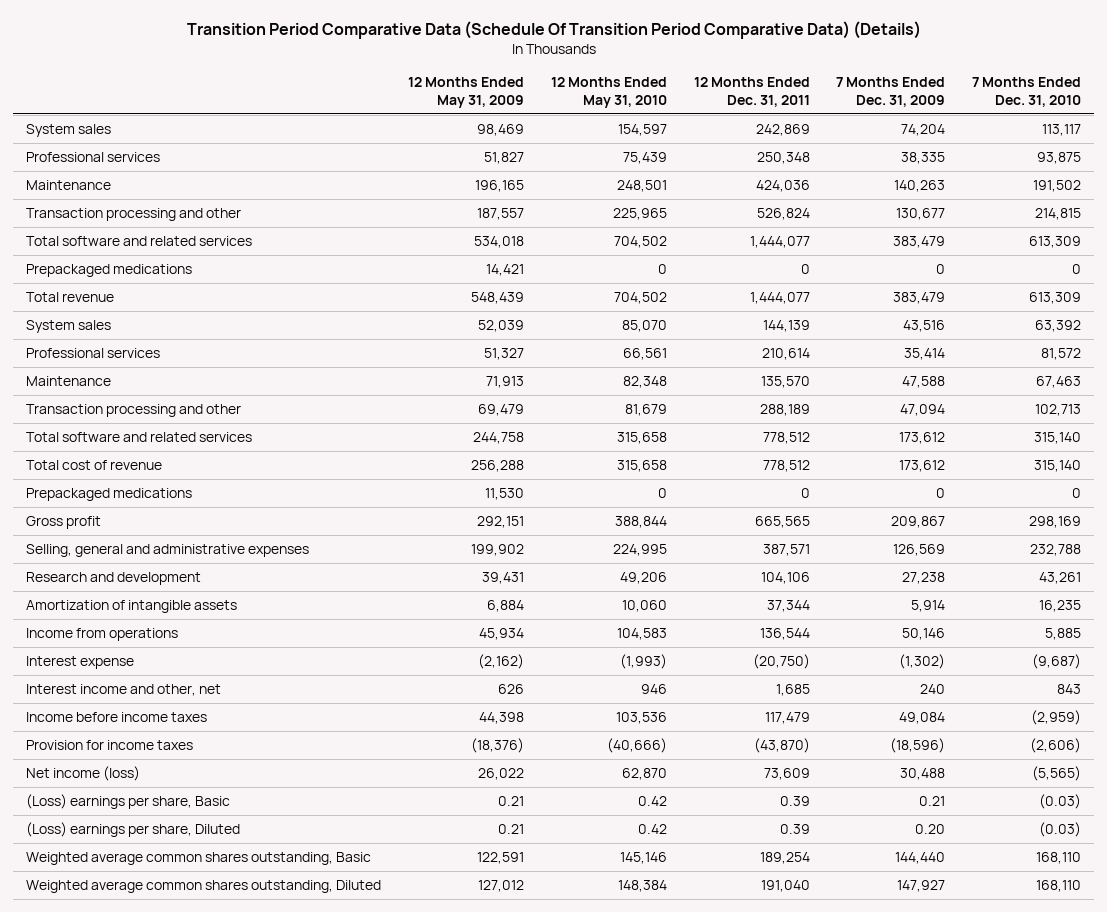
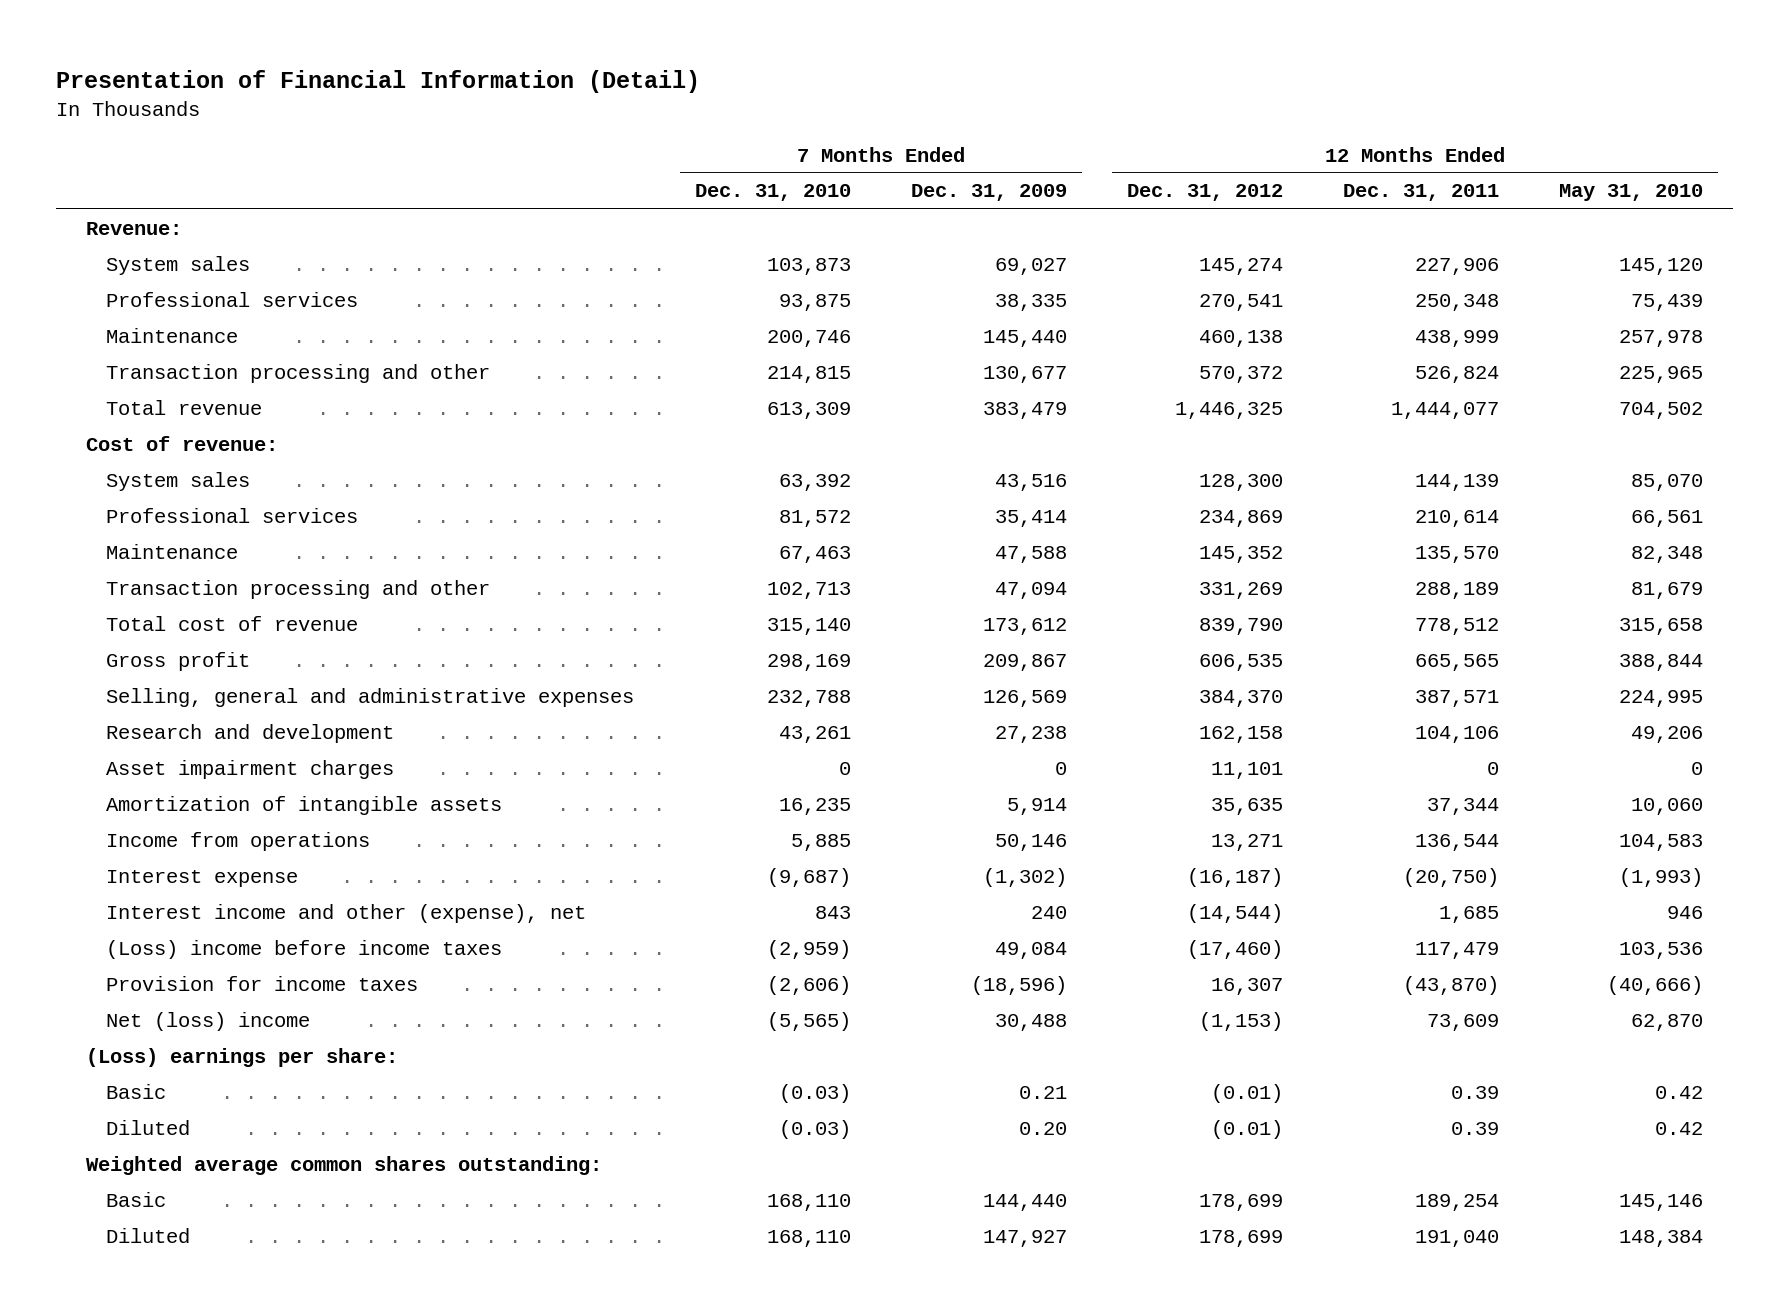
[186,20,921,39] Transition Period Comparative Data (Schedule Of Transition Period Comparative Data) (Details) -> [56,70,701,94] Presentation of Financial Information (Detail)
[408,77,525,108] 12 Months Ended May 31, 2009 -> none
none -> [1126,184,1283,202] Dec. 31, 2012
none -> [86,221,183,235] Revenue:
[617,124,667,137] 154,597 -> [1619,257,1704,275] 145,120
[755,124,810,137] 242,869 -> [1414,257,1499,275] 227,906
[901,124,946,137] 74,204 -> [994,257,1067,275] 69,027
[1041,124,1081,137] 113,117 -> [766,257,851,275] 103,873
[616,180,667,193] 248,501 -> [1619,329,1704,347] 257,978
[755,180,810,193] 424,036 -> [1414,329,1499,347] 438,999
[894,180,946,193] 140,263 -> [982,329,1067,347] 145,440
[1032,180,1081,193] 191,502 -> [766,329,851,347] 200,746
[26,236,253,247] Total software and related services -> none
[26,264,193,278] Prepackaged medications -> none
none -> [86,435,279,451] Cost of revenue:
[26,432,253,443] Total software and related services -> none
[26,488,193,502] Prepackaged medications -> none
none -> [106,759,395,779] Asset impairment charges
[26,684,222,697] Interest income and other, net -> [106,903,587,923] Interest income and other (expense), net
[26,712,208,723] Income before income taxes -> [106,939,503,959] (Loss) income before income taxes
[26,766,141,782] Net income (loss) -> [106,1011,311,1031] Net (loss) income
none -> [86,1047,399,1067] (Loss) earnings per share:
[26,794,231,810] (Loss) earnings per share, Basic -> [106,1083,167,1099] Basic
[26,822,241,838] (Loss) earnings per share, Diluted -> [106,1119,191,1135] Diluted
none -> [86,1155,603,1175] Weighted average common shares outstanding:
[26,852,372,866] Weighted average common shares outstanding, Basic -> [106,1191,167,1207] Basic
[26,880,382,894] Weighted average common shares outstanding, Diluted -> [106,1227,191,1243] Diluted

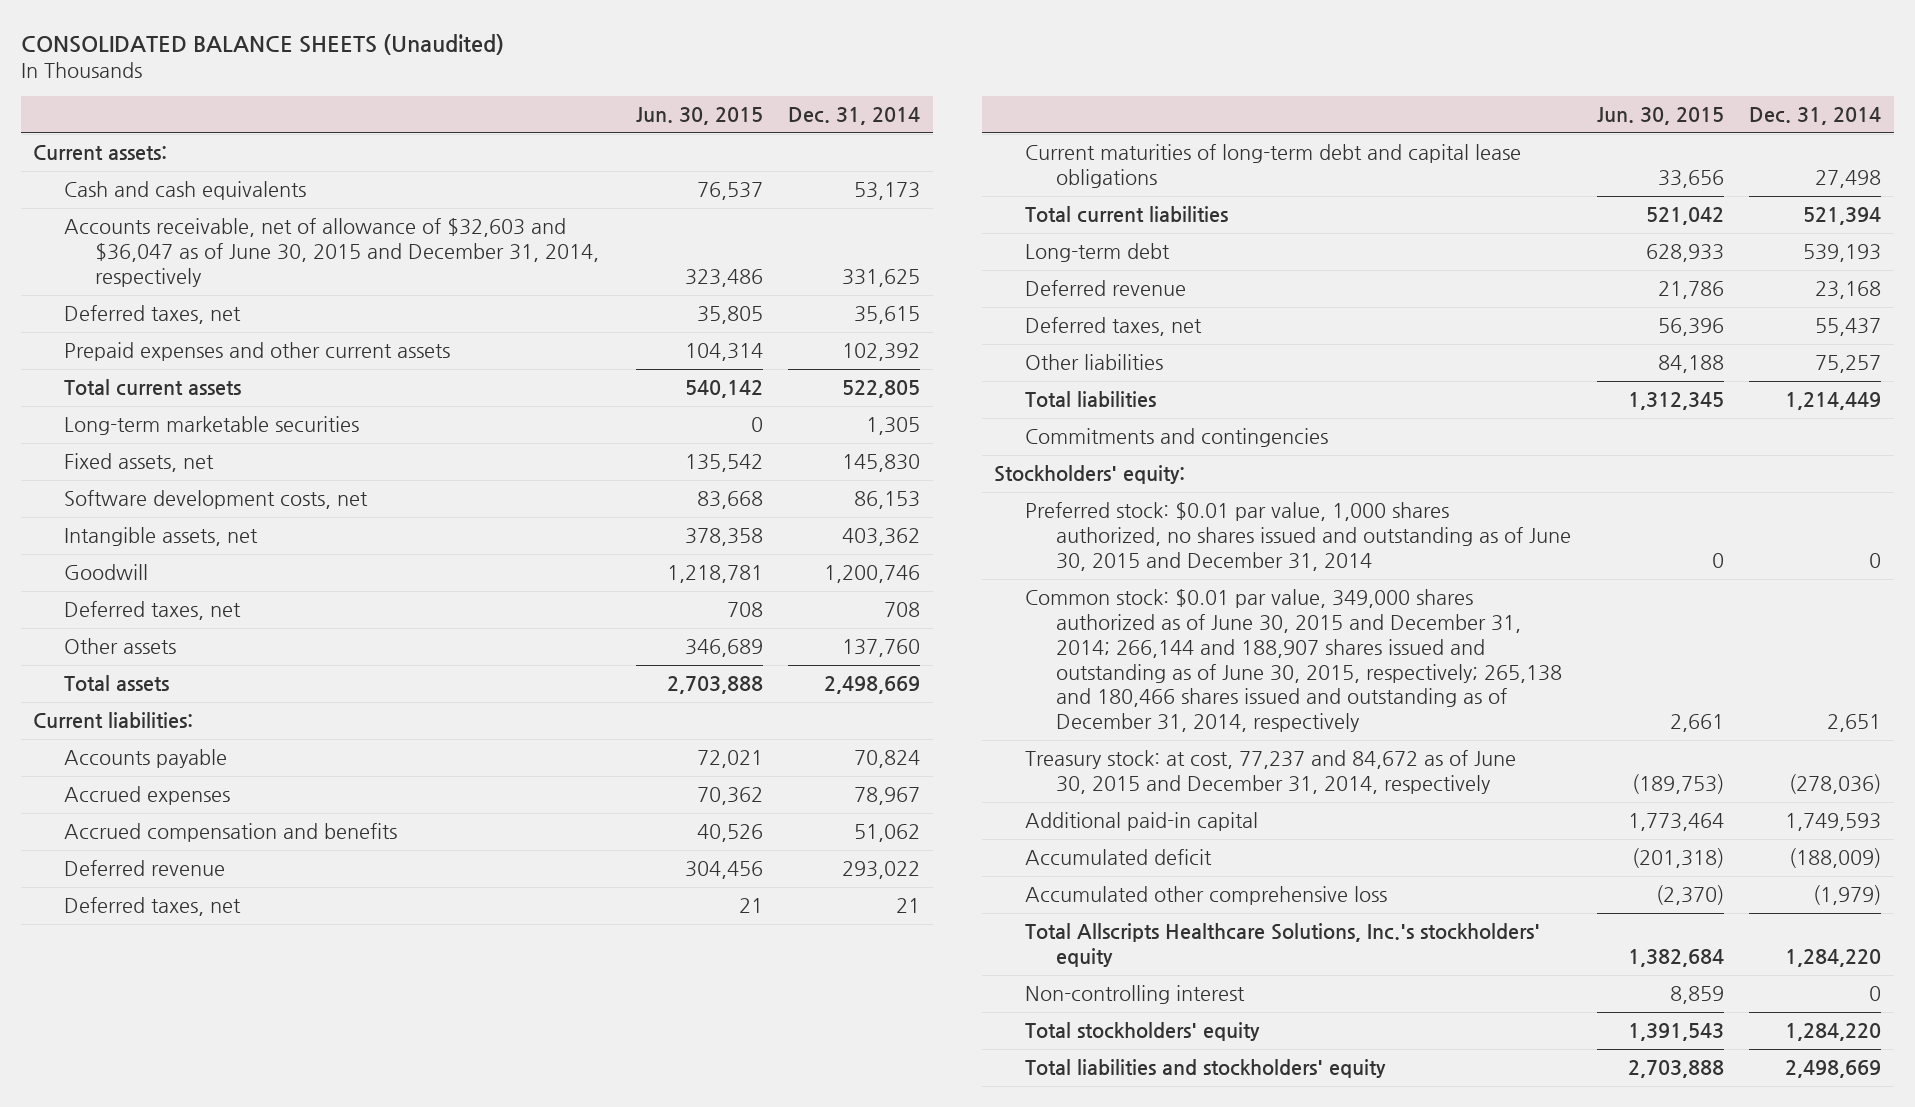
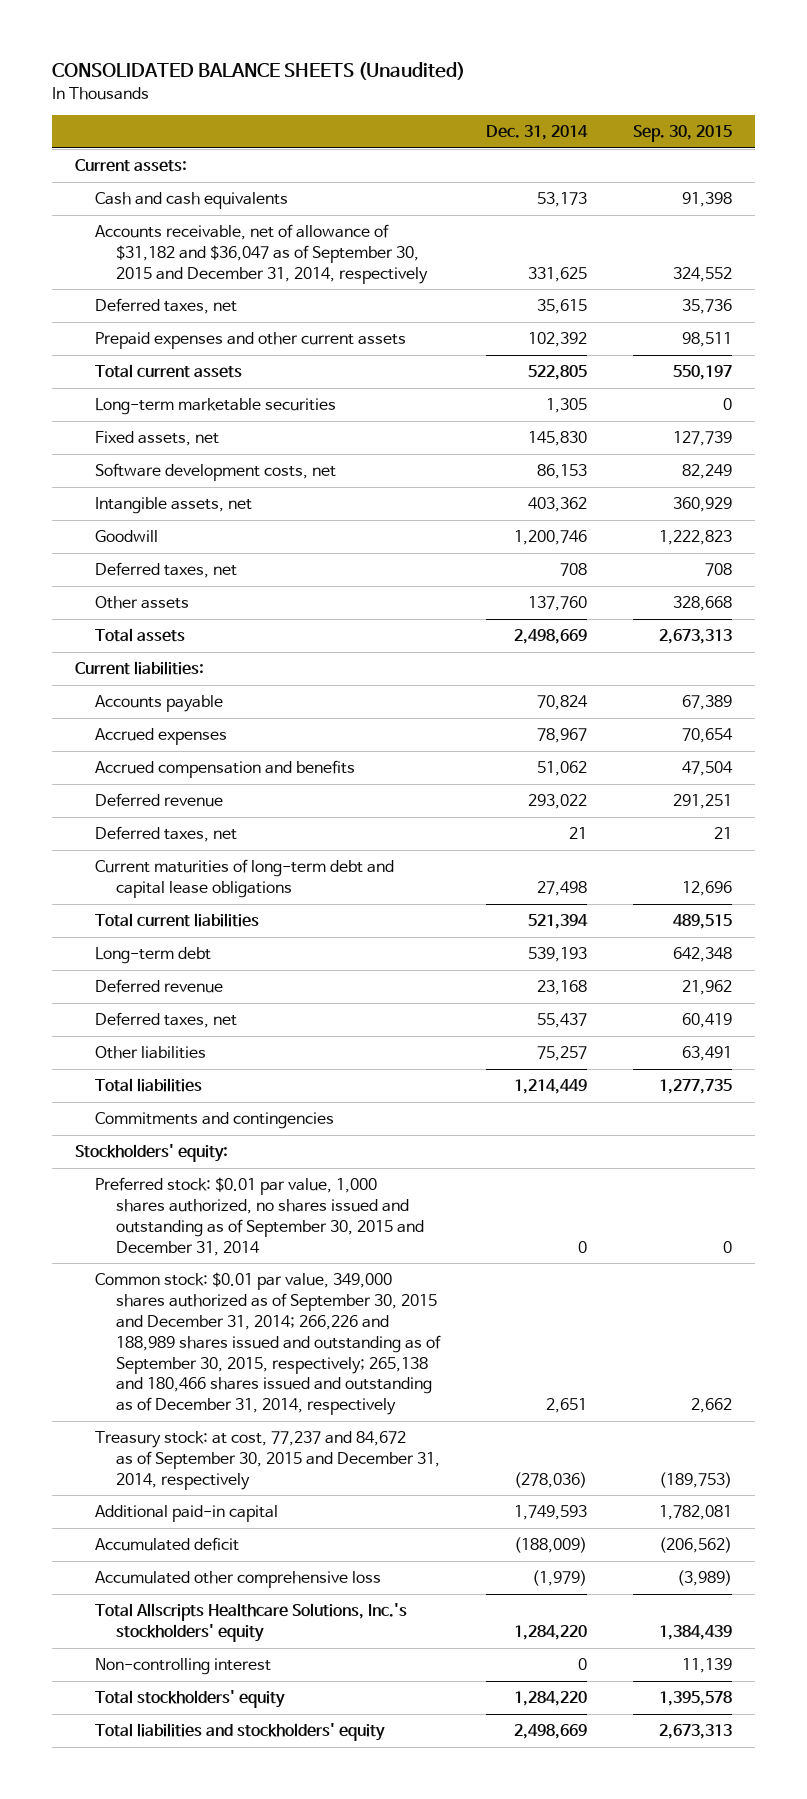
[635,107,763,126] Jun. 30, 2015 -> none
none -> [633,124,733,142] Sep. 30, 2015
[64,218,599,287] Accounts receivable, net of allowance of $32,603 and $36,047 as of June 30, 2015 and December 31, 2014, respectively -> [95,224,429,284] Accounts receivable, net of allowance of $31,182 and $36,047 as of September 30, 2015 and December 31, 2014, respectively
[1025,502,1571,571] Preferred stock: $0.01 par value, 1,000 shares authorized, no shares issued and outstanding as of June 30, 2015 and December 31, 2014 -> [95,1177,425,1256] Preferred stock: $0.01 par value, 1,000 shares authorized, no shares issued and outstanding as of September 30, 2015 and December 31, 2014
[1025,589,1562,733] Common stock: $0.01 par value, 349,000 shares authorized as of June 30, 2015 and December 31, 2014; 266,144 and 188,907 shares issued and outstanding as of June 30, 2015, respectively; 265,138 and 180,466 shares issued and outstanding as of December 31, 2014, respectively -> [95,1272,442,1416] Common stock: $0.01 par value, 349,000 shares authorized as of September 30, 2015 and December 31, 2014; 266,226 and 188,989 shares issued and outstanding as of September 30, 2015, respectively; 265,138 and 180,466 shares issued and outstanding as of December 31, 2014, respectively
[1025,750,1517,795] Treasury stock: at cost, 77,237 and 84,672 as of June 30, 2015 and December 31, 2014, respectively -> [95,1431,441,1490] Treasury stock: at cost, 77,237 and 84,672 as of September 30, 2015 and December 31, 2014, respectively

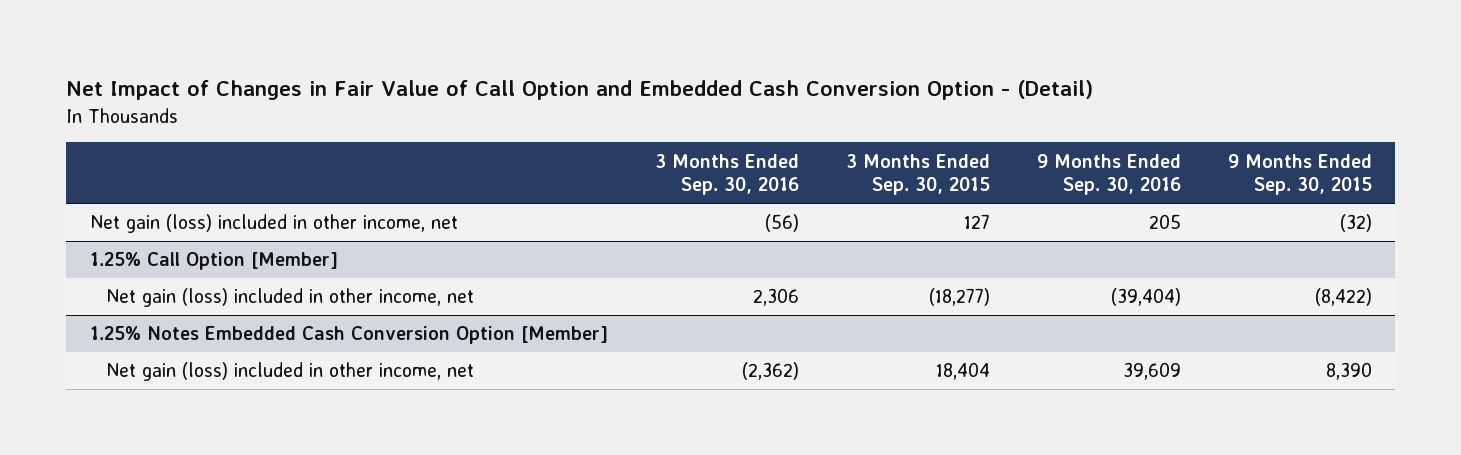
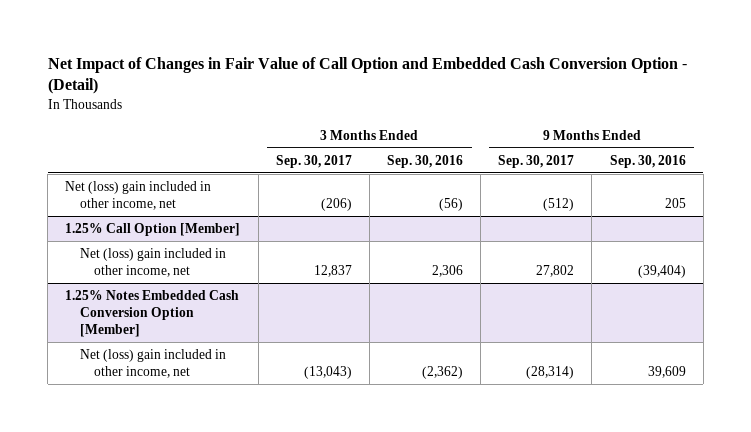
[845,153,990,196] 3 Months Ended Sep. 30, 2015 -> none
[1227,153,1372,196] 9 Months Ended Sep. 30, 2015 -> none
none -> [275,154,352,168] Sep. 30, 2017
none -> [498,154,575,168] Sep. 30, 2017
[89,214,458,234] Net gain (loss) included in other income, net -> [65,181,212,210] Net (loss) gain included in other income, net
[105,288,474,308] Net gain (loss) included in other income, net -> [79,248,226,277] Net (loss) gain included in other income, net
[105,362,474,382] Net gain (loss) included in other income, net -> [79,349,226,378] Net (loss) gain included in other income, net

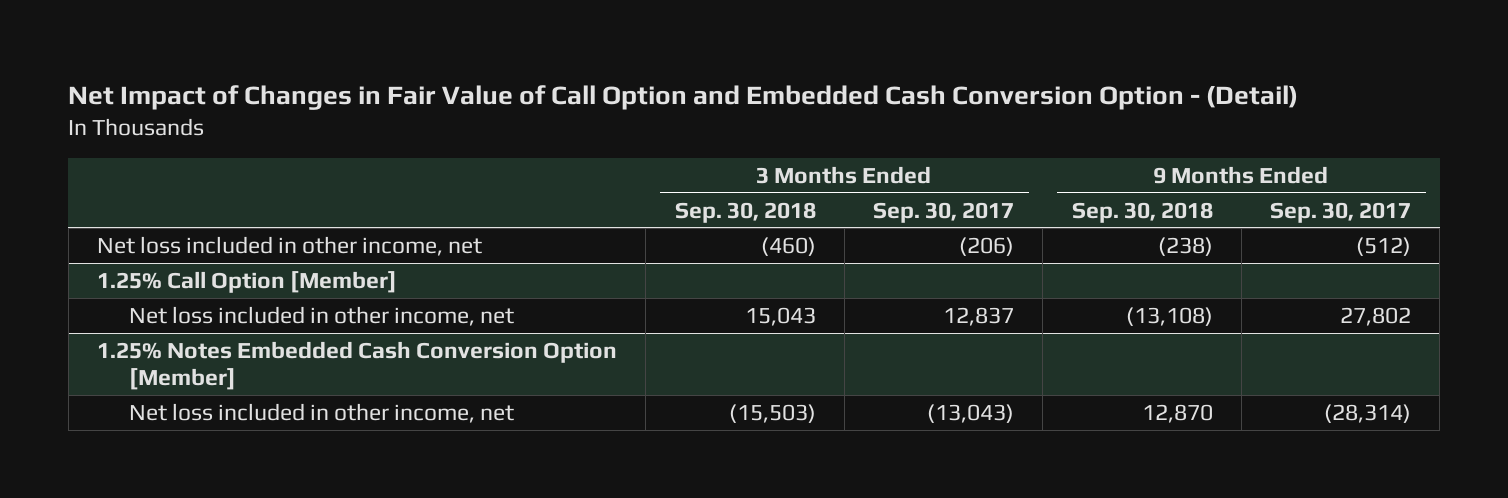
[387,154,464,168] Sep. 30, 2016 -> none
[609,154,686,168] Sep. 30, 2016 -> none
none -> [674,201,816,223] Sep. 30, 2018
none -> [1071,201,1213,223] Sep. 30, 2018
[65,181,212,210] Net (loss) gain included in other income, net -> [97,235,483,256] Net loss included in other income, net
[79,248,226,277] Net (loss) gain included in other income, net -> [129,305,515,326] Net loss included in other income, net
[79,349,226,378] Net (loss) gain included in other income, net -> [129,402,515,423] Net loss included in other income, net

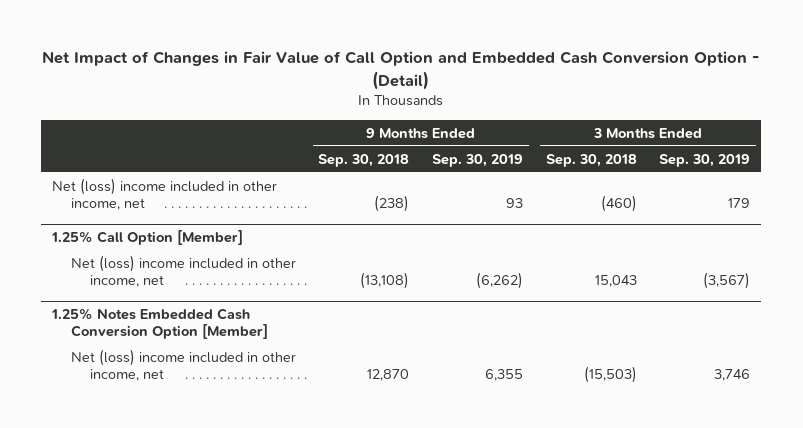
[873,201,1015,223] Sep. 30, 2017 -> none
[1270,201,1412,223] Sep. 30, 2017 -> none
none -> [432,153,524,167] Sep. 30, 2019
none -> [659,153,751,167] Sep. 30, 2019
[97,235,483,256] Net loss included in other income, net -> [52,177,278,210] Net (loss) income included in other income, net
[129,305,515,326] Net loss included in other income, net -> [70,254,296,287] Net (loss) income included in other income, net
[129,402,515,423] Net loss included in other income, net -> [70,348,296,381] Net (loss) income included in other income, net

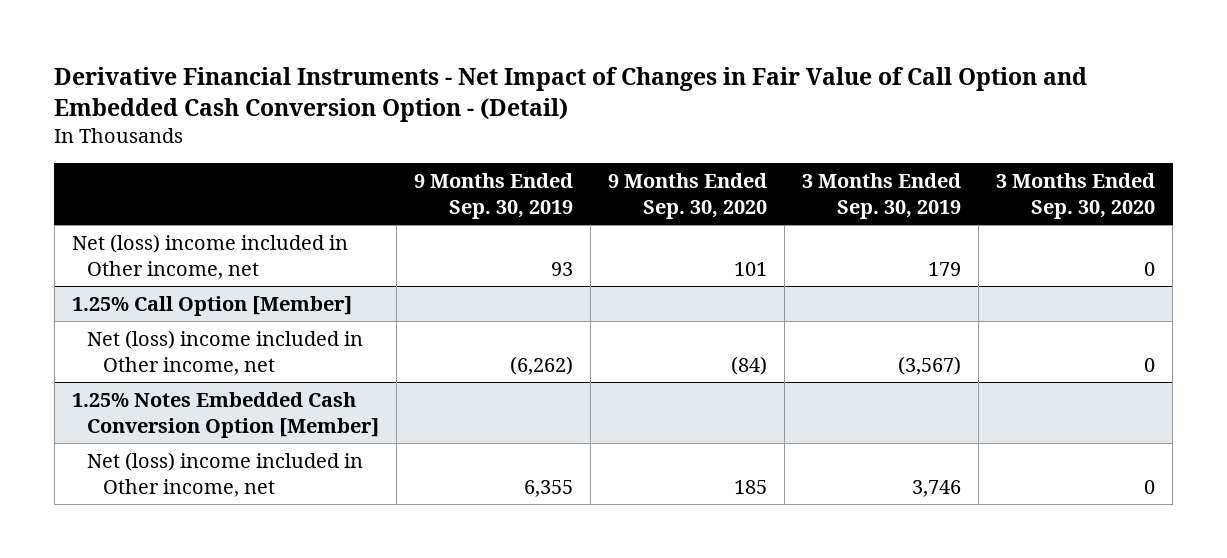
[42,51,760,90] Net Impact of Changes in Fair Value of Call Option and Embedded Cash Conversion Option - (Detail) -> [54,67,1088,123] Derivative Financial Instruments - Net Impact of Changes in Fair Value of Call Option and Embedded Cash Conversion Option - (Detail)
[318,153,410,167] Sep. 30, 2018 -> none
[545,153,637,167] Sep. 30, 2018 -> none
none -> [608,172,768,219] 9 Months Ended Sep. 30, 2020
none -> [996,172,1156,219] 3 Months Ended Sep. 30, 2020
[52,177,278,210] Net (loss) income included in other income, net -> [71,233,348,279] Net (loss) income included in Other income, net
[70,254,296,287] Net (loss) income included in other income, net -> [87,329,364,375] Net (loss) income included in Other income, net
[70,348,296,381] Net (loss) income included in other income, net -> [87,451,364,497] Net (loss) income included in Other income, net

